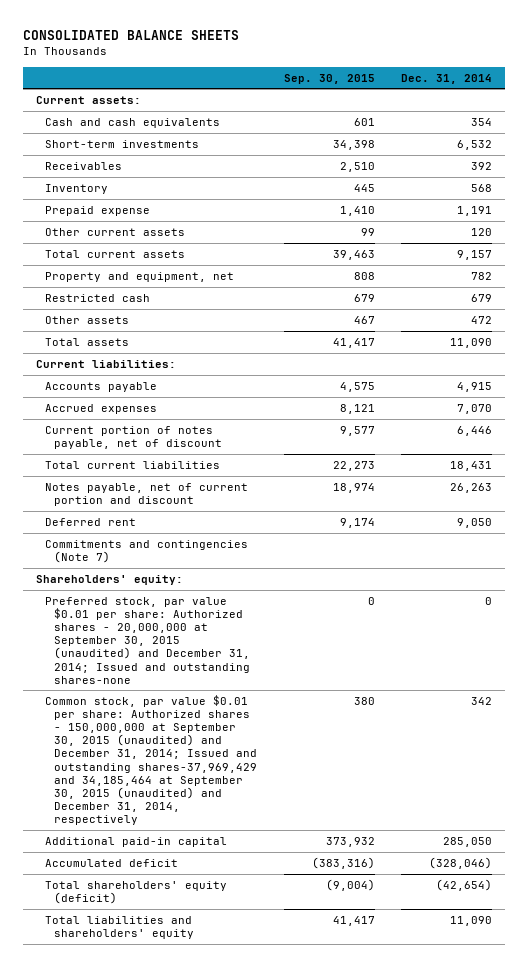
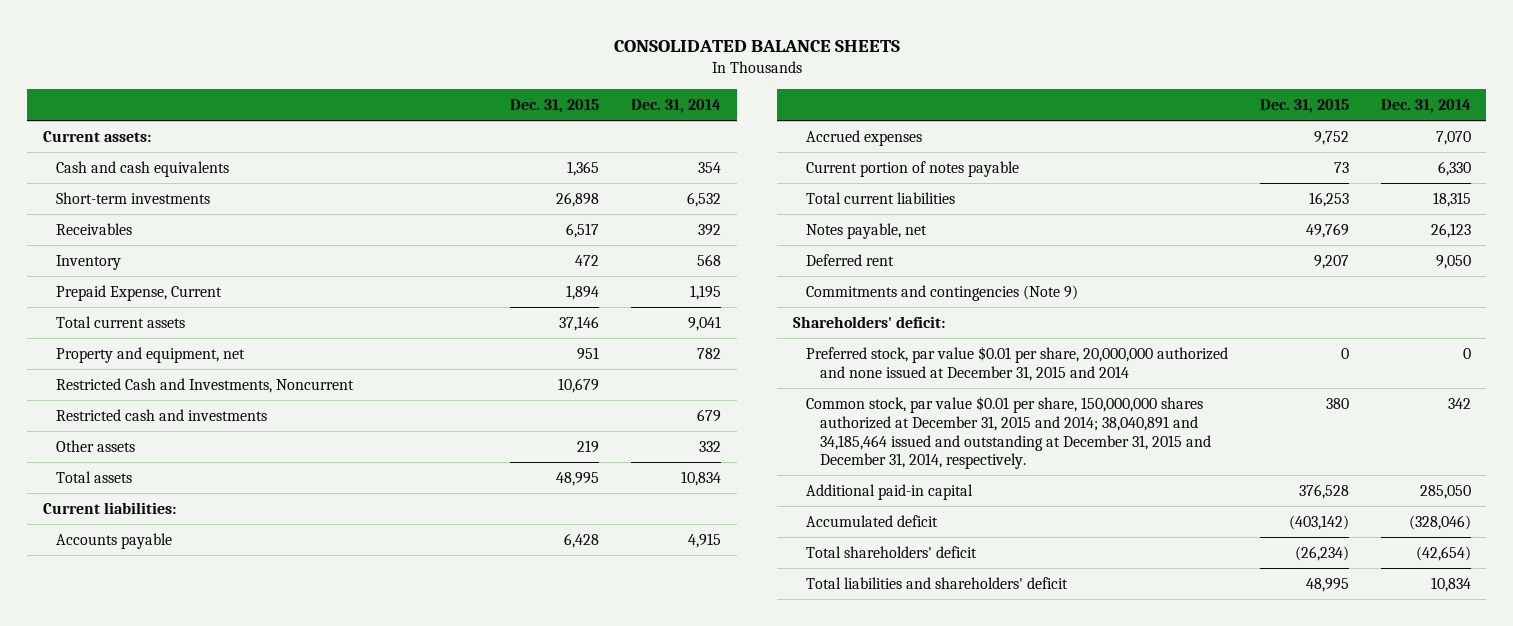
[283,73,375,84] Sep. 30, 2015 -> none
none -> [510,99,600,114] Dec. 31, 2015
[45,227,186,236] Other current assets -> none
[45,205,151,216] Prepaid expense -> [56,284,223,301] Prepaid Expense, Current
[456,205,492,216] 1,191 -> [689,284,721,300] 1,195
[456,249,492,260] 9,157 -> [687,315,721,331] 9,041
none -> [56,377,355,393] Restricted Cash and Investments, Noncurrent
[45,293,151,302] Restricted cash -> [56,408,268,421] Restricted cash and investments
[470,315,492,324] 472 -> [698,440,721,452] 332
[449,337,492,348] 11,090 -> [680,470,721,486] 10,834
[45,425,223,450] Current portion of notes payable, net of discount -> [806,160,1020,177] Current portion of notes payable
[456,425,492,436] 6,446 -> [1437,160,1471,176] 6,330
[449,460,492,471] 18,431 -> [1432,191,1471,207] 18,315
[45,482,249,507] Notes payable, net of current portion and discount -> [806,222,928,239] Notes payable, net
[449,482,492,493] 26,263 -> [1430,222,1471,238] 26,123
[45,539,249,564] Commitments and contingencies (Note 7) -> [806,284,1079,301] Commitments and contingencies (Note 9)
[35,574,183,585] Shareholders' equity: -> [792,315,945,328] Shareholders' deficit:
[45,596,251,684] Preferred stock, par value $0.01 per share: Authorized shares - 20,000,000 at September 30, 2015 (unaudited) and December 31, 2014; Issued and outstanding shares-none -> [806,345,1229,381] Preferred stock, par value $0.01 per share, 20,000,000 authorized and none issued at December 31, 2015 and 2014
[45,694,258,826] Common stock, par value $0.01 per share: Authorized shares - 150,000,000 at September 30, 2015 (unaudited) and December 31, 2014; Issued and outstanding shares-37,969,429 and 34,185,464 at September 30, 2015 (unaudited) and December 31, 2014, respectively -> [806,395,1211,470] Common stock, par value $0.01 per share, 150,000,000 shares authorized at December 31, 2015 and 2014; 38,040,891 and 34,185,464 issued and outstanding at December 31, 2015 and December 31, 2014, respectively.
[45,880,228,905] Total shareholders' equity (deficit) -> [806,545,978,558] Total shareholders' deficit
[45,915,195,940] Total liabilities and shareholders' equity -> [806,576,1069,589] Total liabilities and shareholders' deficit
[449,915,492,926] 11,090 -> [1430,576,1471,592] 10,834

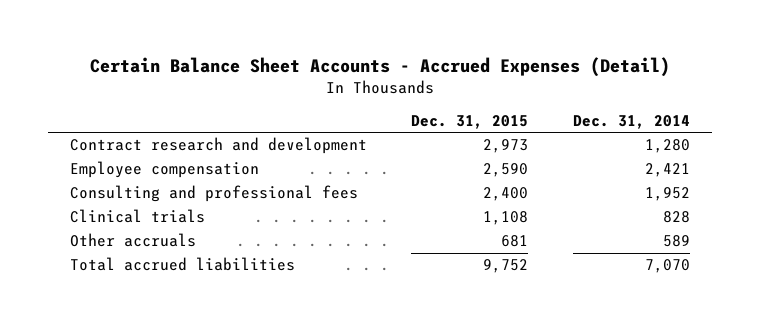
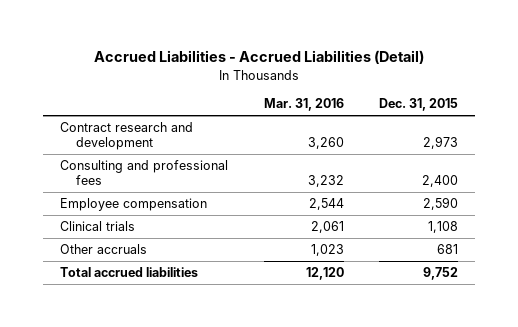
[89,56,670,77] Certain Balance Sheet Accounts - Accrued Expenses (Detail) -> [94,50,425,65] Accrued Liabilities - Accrued Liabilities (Detail)
[572,114,690,129] Dec. 31, 2014 -> none
none -> [263,98,344,112] Mar. 31, 2016
[69,161,259,179] Employee compensation -> [60,198,208,212] Employee compensation

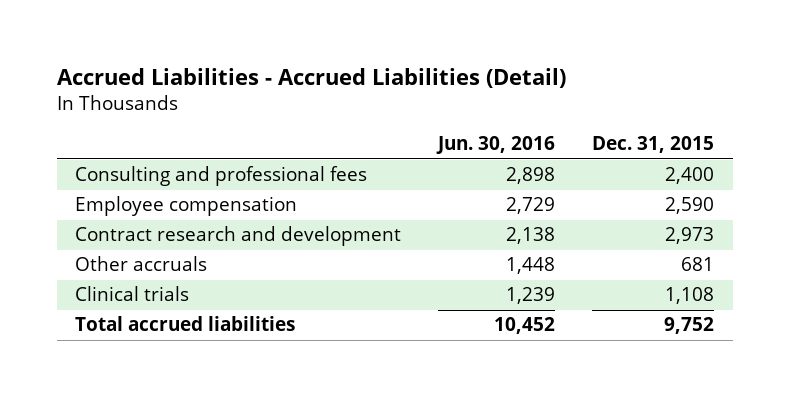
[263,98,344,112] Mar. 31, 2016 -> none
none -> [436,136,556,155] Jun. 30, 2016
[60,122,194,151] Contract research and development -> [75,226,402,247] Contract research and development
[60,221,136,232] Clinical trials -> [75,286,190,302] Clinical trials

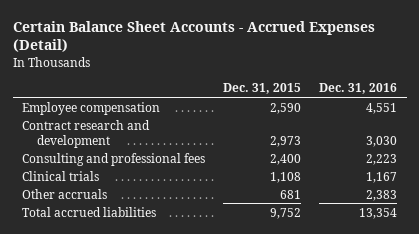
[56,68,566,89] Accrued Liabilities - Accrued Liabilities (Detail) -> [12,20,375,53] Certain Balance Sheet Accounts - Accrued Expenses (Detail)
[436,136,556,155] Jun. 30, 2016 -> none
none -> [319,83,398,95] Dec. 31, 2016
[75,166,368,187] Consulting and professional fees -> [21,152,205,166] Consulting and professional fees
[75,256,208,272] Other accruals -> [21,188,107,199] Other accruals

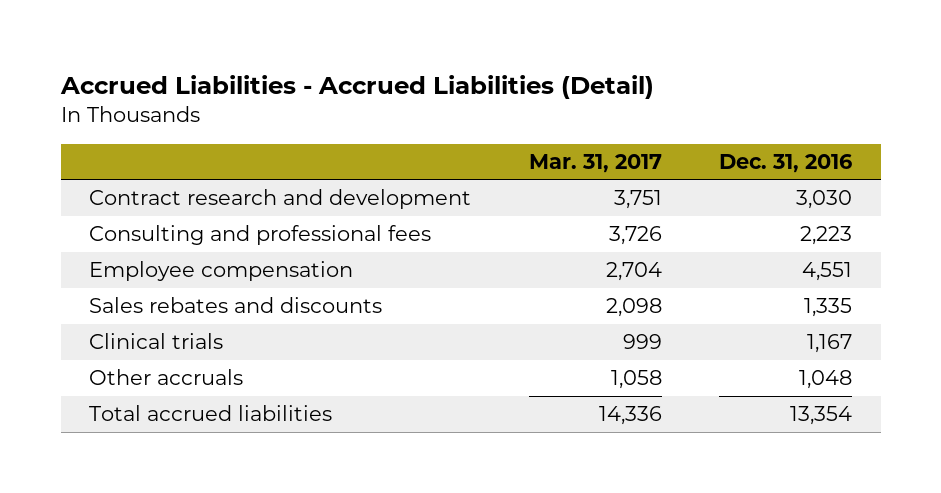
[12,20,375,53] Certain Balance Sheet Accounts - Accrued Expenses (Detail) -> [59,74,654,99] Accrued Liabilities - Accrued Liabilities (Detail)
[223,83,302,95] Dec. 31, 2015 -> none
none -> [528,153,662,173] Mar. 31, 2017
[21,101,160,115] Employee compensation -> [89,261,354,282] Employee compensation
none -> [89,297,383,314] Sales rebates and discounts
[366,189,398,201] 2,383 -> [798,370,852,390] 1,048

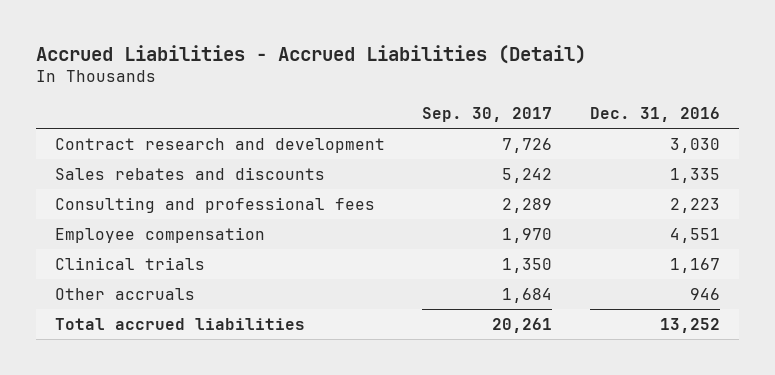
[528,153,662,173] Mar. 31, 2017 -> none
none -> [422,107,553,123] Sep. 30, 2017
[89,297,383,314] Sales rebates and discounts -> [54,166,325,180] Sales rebates and discounts
[798,370,852,390] 1,048 -> [690,287,721,300] 946
[789,406,852,426] 13,354 -> [660,317,721,333] 13,252

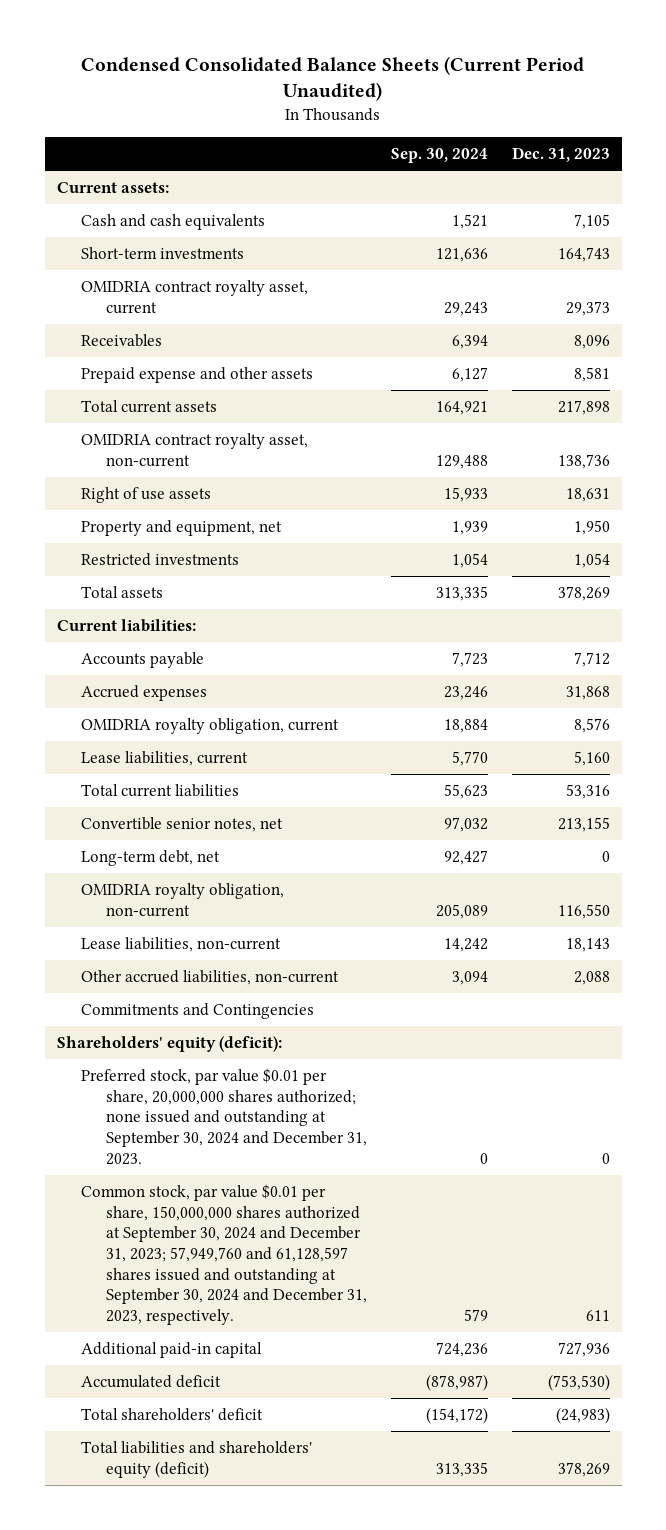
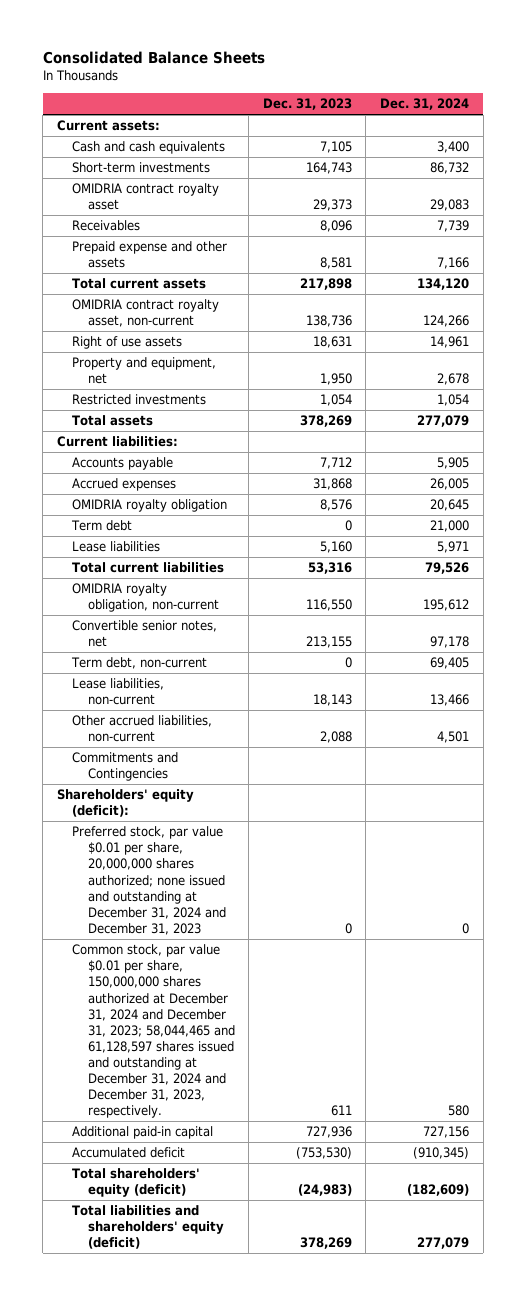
[81,55,585,102] Condensed Consolidated Balance Sheets (Current Period Unaudited) -> [42,50,265,64] Consolidated Balance Sheets
[391,147,489,163] Sep. 30, 2024 -> none
none -> [380,98,470,111] Dec. 31, 2024
[81,280,309,314] OMIDRIA contract royalty asset, current -> [72,183,220,211] OMIDRIA contract royalty asset
[81,718,340,735] OMIDRIA royalty obligation, current -> [72,499,228,513] OMIDRIA royalty obligation
none -> [71,520,133,532] Term debt
[81,751,249,767] Lease liabilities, current -> [72,541,161,553] Lease liabilities
[81,850,221,867] Long-term debt, net -> none
[81,817,284,833] Convertible senior notes, net -> [72,620,218,648] Convertible senior notes, net
none -> [71,657,208,670] Term debt, non-current
[81,1068,368,1165] Preferred stock, par value $0.01 per share, 20,000,000 shares authorized; none issued and outstanding at September 30, 2024 and December 31, 2023. -> [72,826,226,935] Preferred stock, par value $0.01 per share, 20,000,000 shares authorized; none issued and outstanding at December 31, 2024 and December 31, 2023
[81,1184,368,1325] Common stock, par value $0.01 per share, 150,000,000 shares authorized at September 30, 2024 and December 31, 2023; 57,949,760 and 61,128,597 shares issued and outstanding at September 30, 2024 and December 31, 2023, respectively. -> [72,944,235,1119] Common stock, par value $0.01 per share, 150,000,000 shares authorized at December 31, 2024 and December 31, 2023; 58,044,465 and 61,128,597 shares issued and outstanding at December 31, 2024 and December 31, 2023, respectively.
[81,1408,264,1422] Total shareholders' deficit -> [72,1168,201,1198] Total shareholders' equity (deficit)

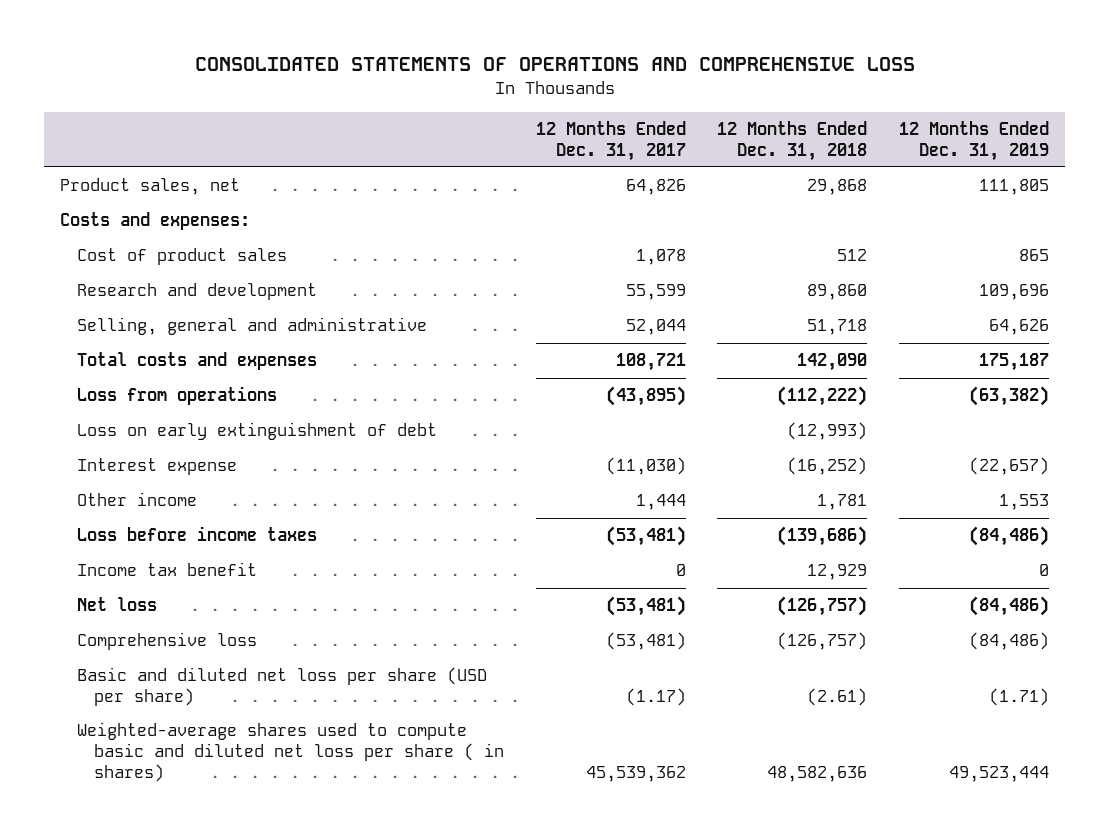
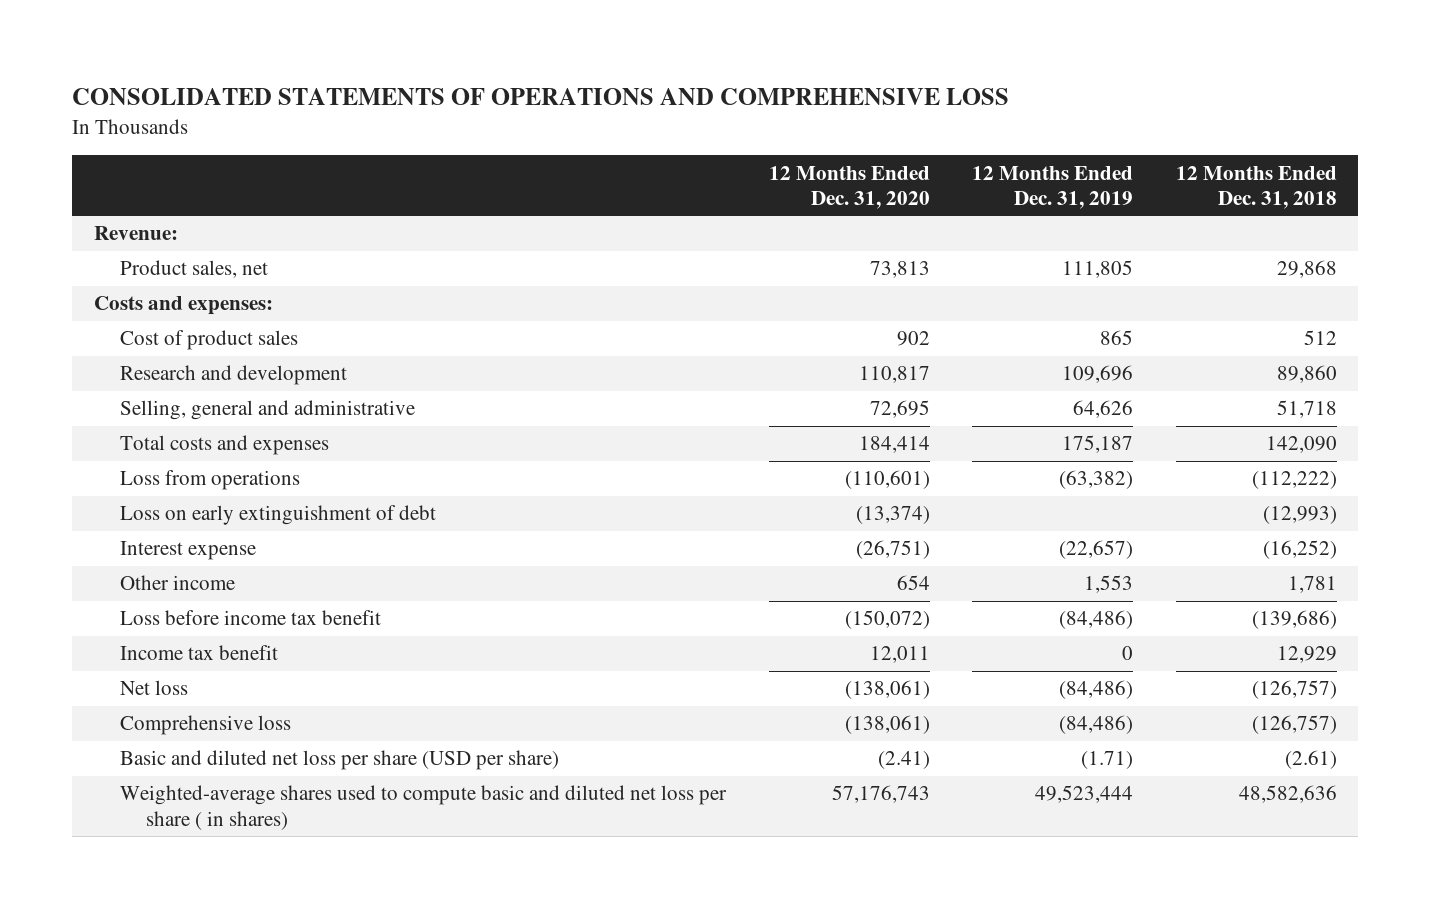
[535,120,686,161] 12 Months Ended Dec. 31, 2017 -> none
none -> [768,165,930,209] 12 Months Ended Dec. 31, 2020
none -> [93,226,178,241] Revenue:
[76,526,317,542] Loss before income taxes -> [119,610,381,626] Loss before income tax benefit

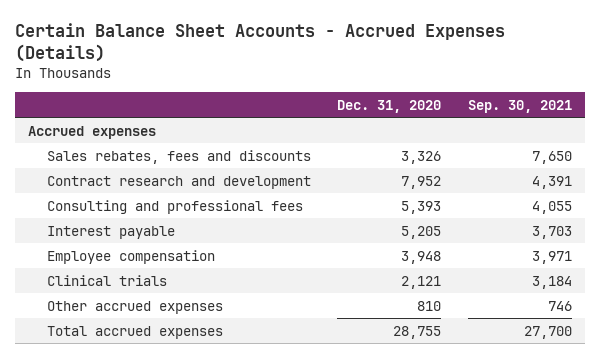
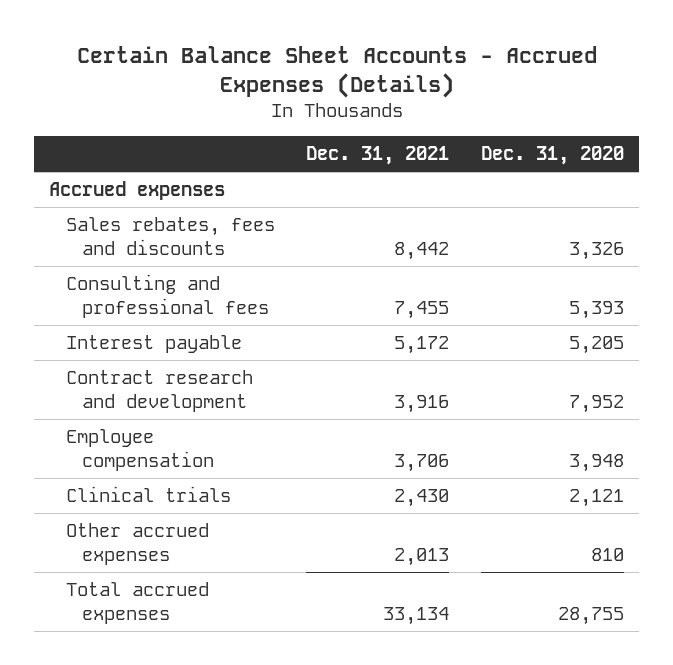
[467,99,572,113] Sep. 30, 2021 -> none
none -> [306,146,450,166] Dec. 31, 2021
[46,175,311,189] Contract research and development -> [65,370,253,412] Contract research and development

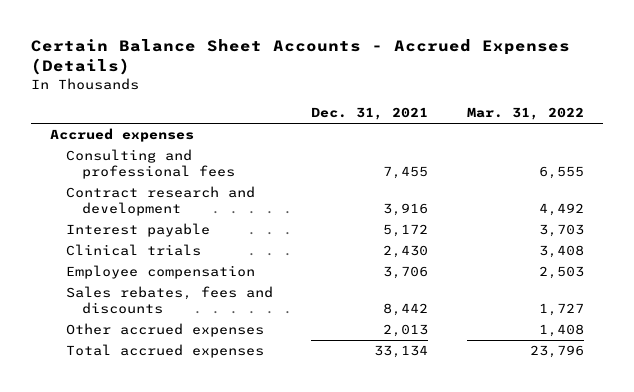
[480,146,624,166] Dec. 31, 2020 -> none
none -> [466,107,584,121] Mar. 31, 2022
[65,335,242,354] Interest payable -> [65,223,210,238] Interest payable
[65,429,215,471] Employee compensation -> [65,265,255,280] Employee compensation
[65,217,275,255] Sales rebates, fees and discounts -> [65,286,273,314] Sales rebates, fees and discounts

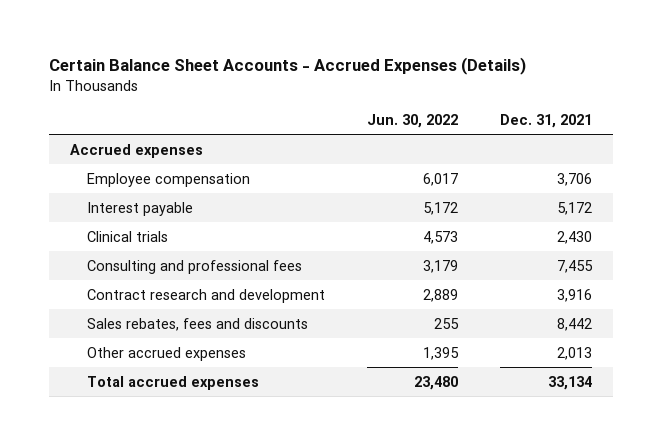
[466,107,584,121] Mar. 31, 2022 -> none
none -> [366,113,458,128] Jun. 30, 2022
[65,265,255,280] Employee compensation -> [86,172,250,187] Employee compensation
[65,149,235,179] Consulting and professional fees -> [86,259,302,274] Consulting and professional fees
[65,186,255,216] Contract research and development -> [86,288,325,303] Contract research and development

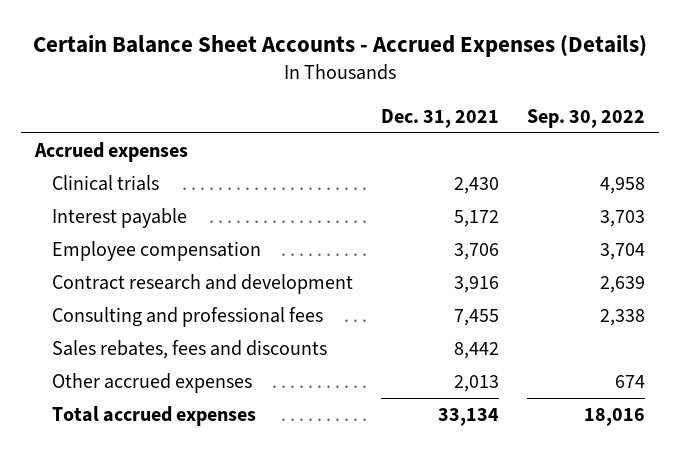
[366,113,458,128] Jun. 30, 2022 -> none
none -> [526,108,645,128] Sep. 30, 2022
[86,201,193,216] Interest payable -> [51,208,187,229] Interest payable
[86,172,250,187] Employee compensation -> [51,241,261,262] Employee compensation
[86,259,302,274] Consulting and professional fees -> [51,307,323,328] Consulting and professional fees

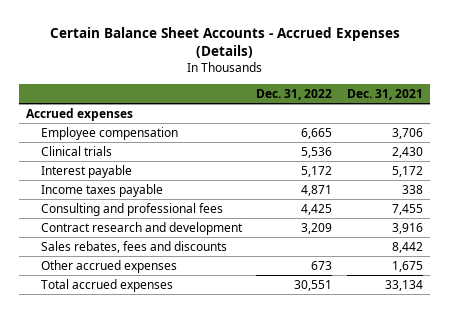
[526,108,645,128] Sep. 30, 2022 -> none
none -> [256,88,333,100] Dec. 31, 2022
[51,241,261,262] Employee compensation -> [40,126,178,140] Employee compensation
none -> [40,183,163,197] Income taxes payable
[51,274,353,295] Contract research and development -> [40,221,243,235] Contract research and development
[453,375,499,393] 2,013 -> [391,260,423,272] 1,675

